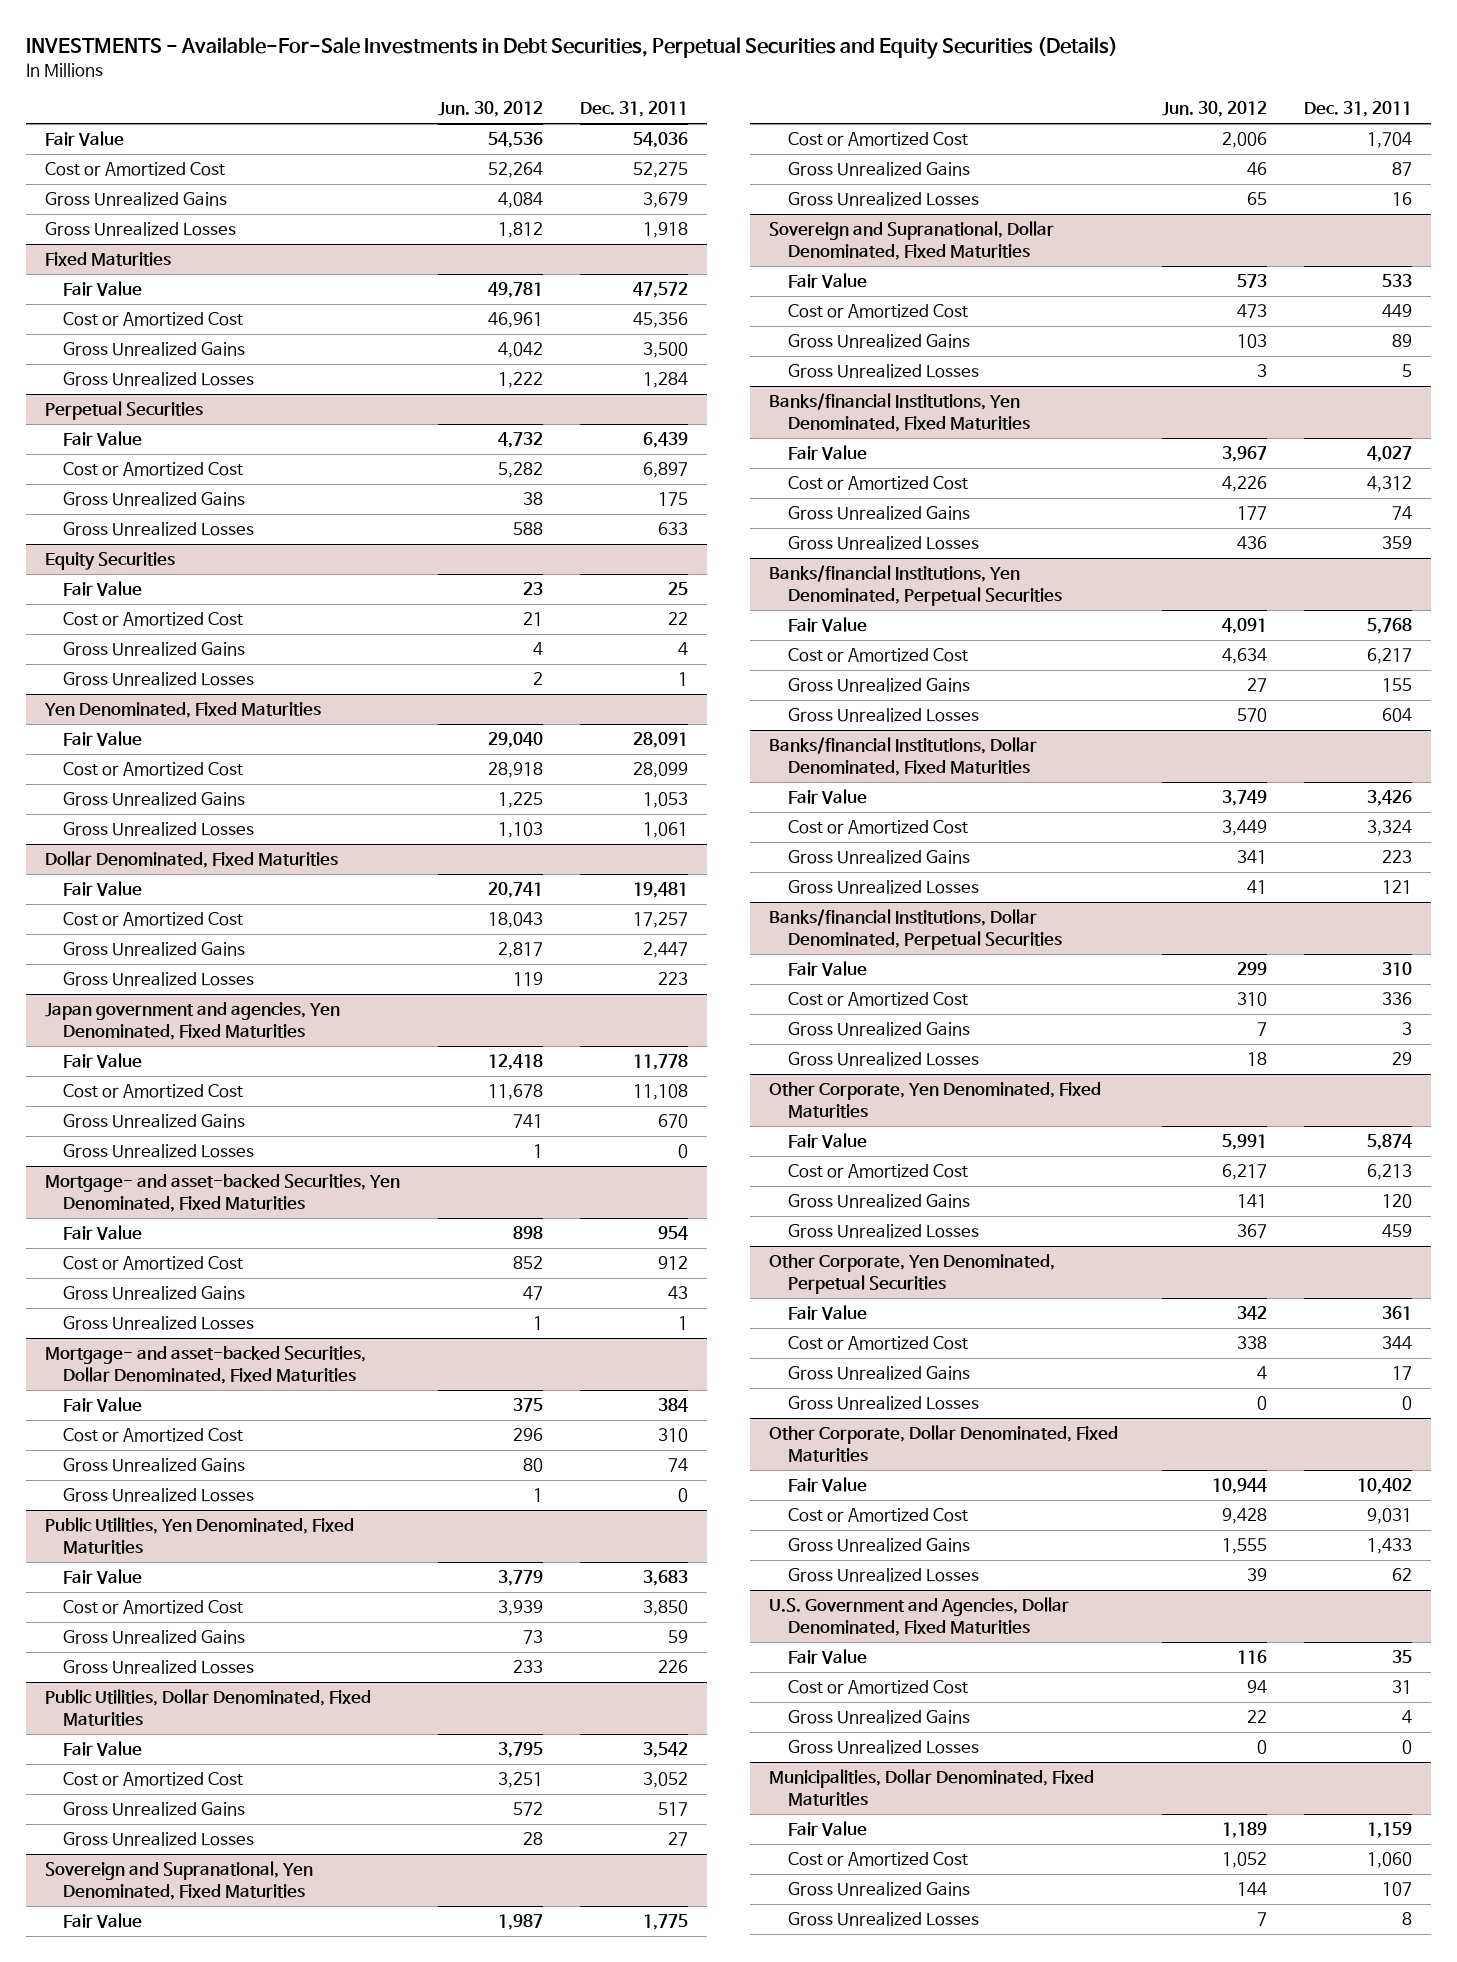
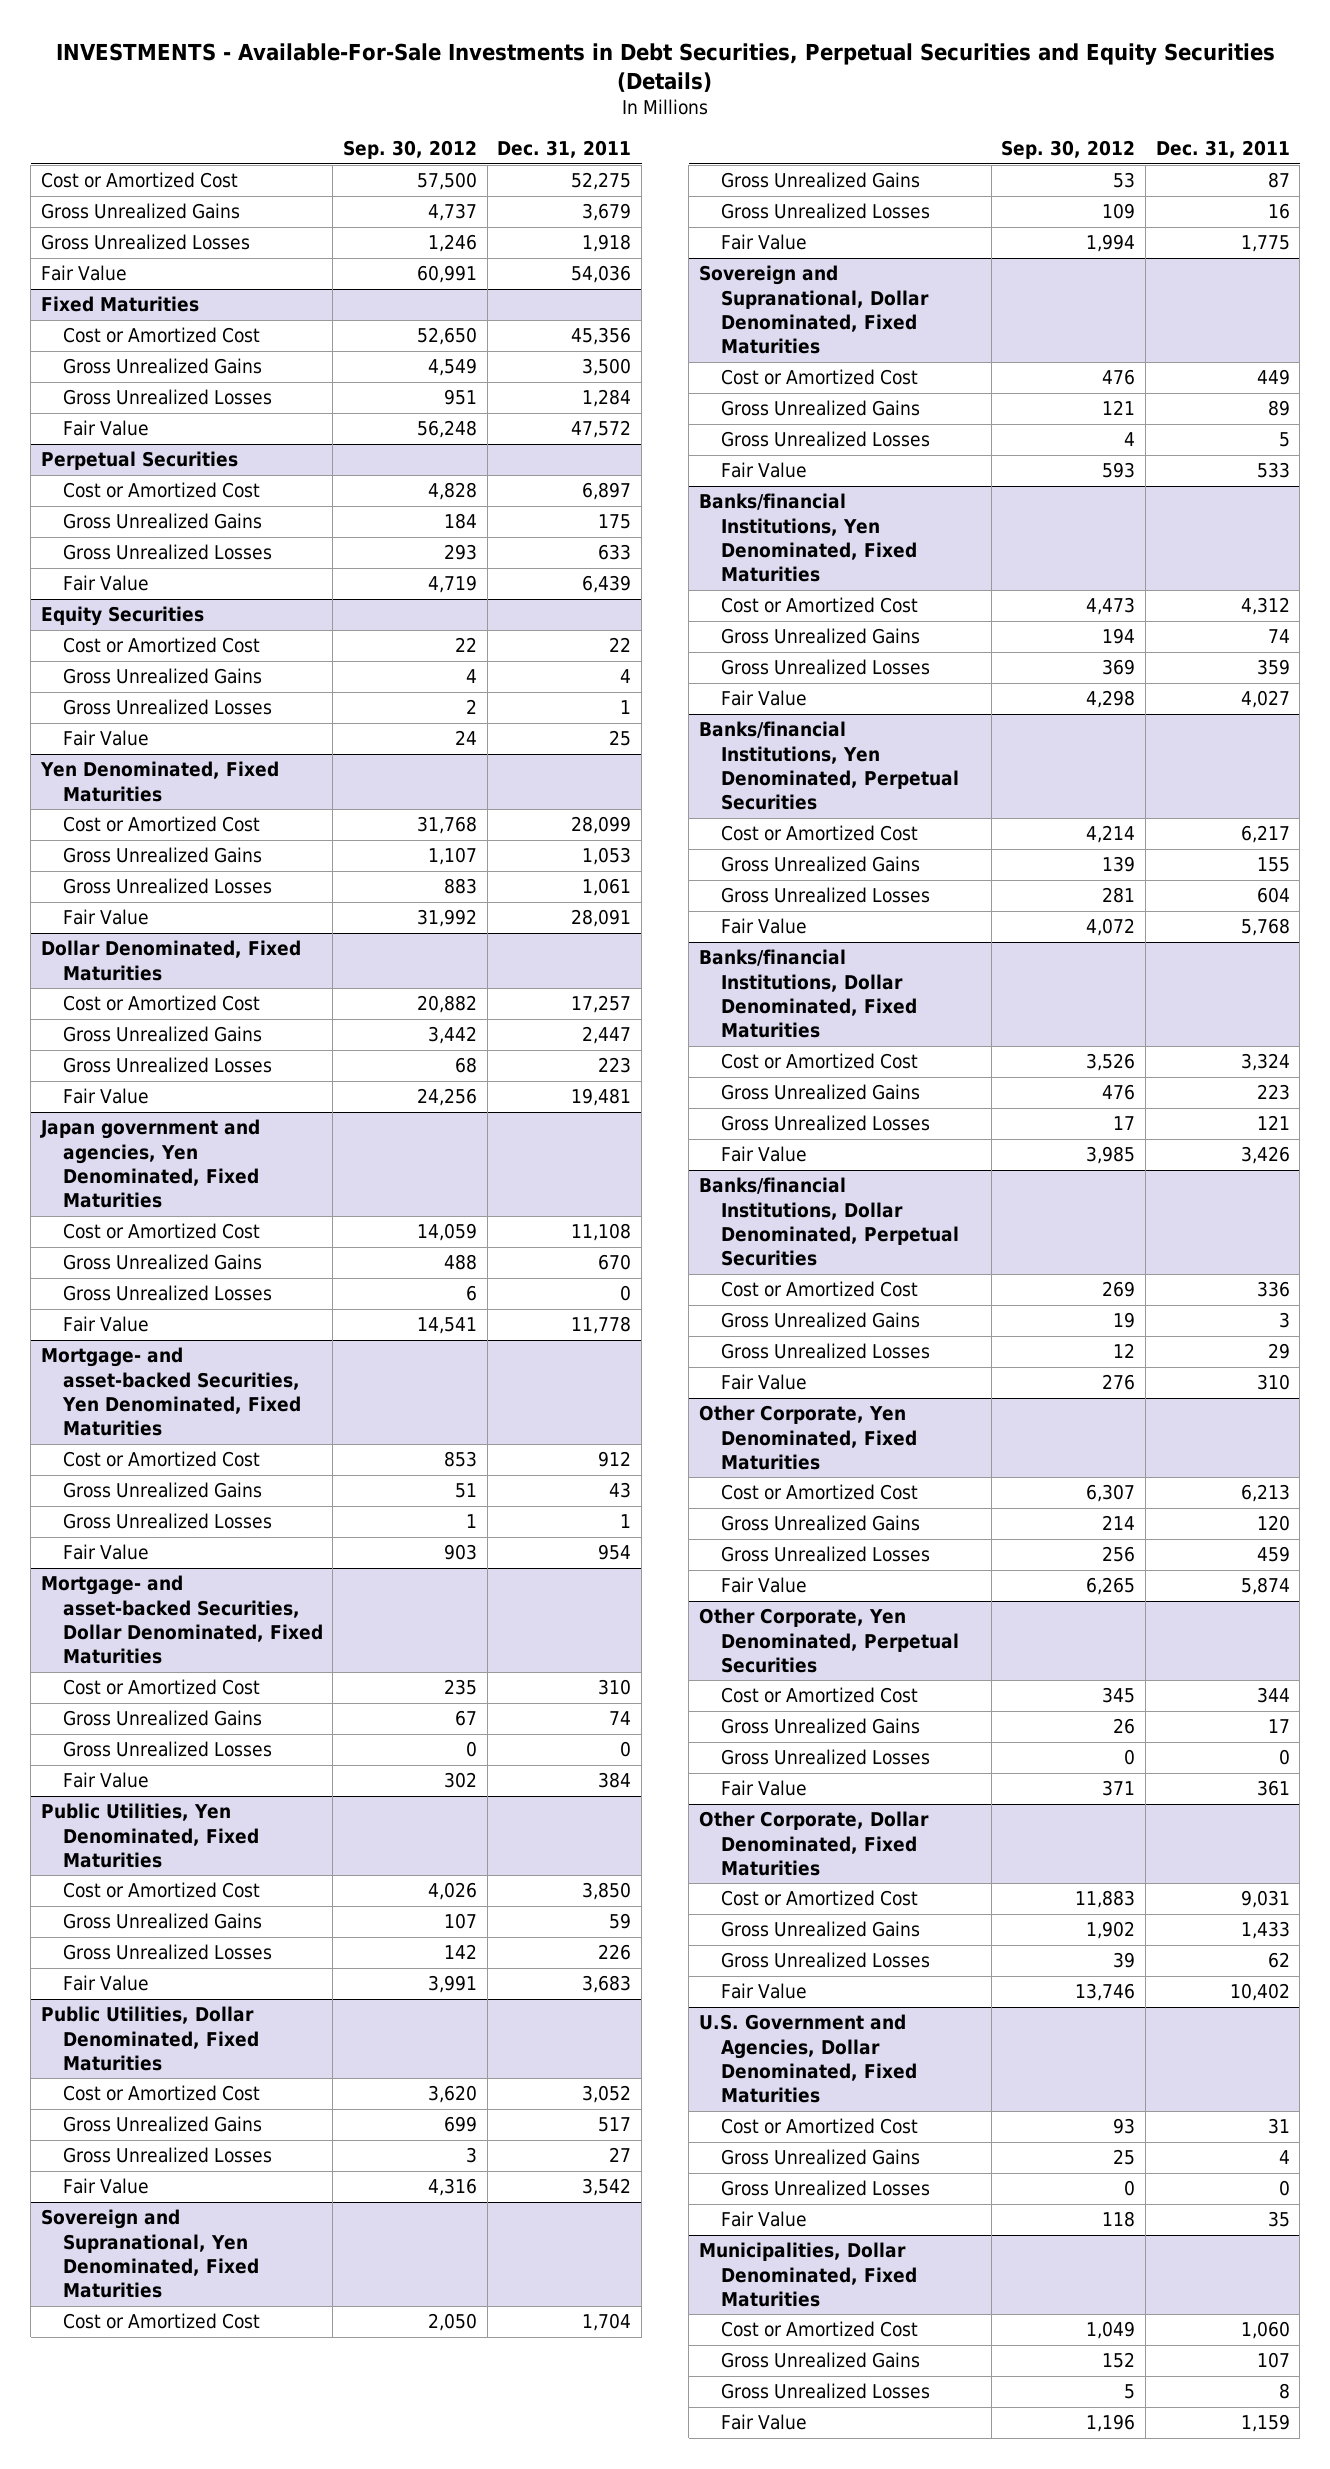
[437,101,543,118] Jun. 30, 2012 -> none
none -> [343,140,478,160] Sep. 30, 2012
[44,131,124,147] Fair Value -> [40,265,127,282] Fair Value
[63,281,143,297] Fair Value -> [62,420,149,437] Fair Value
[63,431,143,447] Fair Value -> [62,575,149,592] Fair Value
[63,581,143,597] Fair Value -> [62,730,149,747] Fair Value
[63,731,143,747] Fair Value -> [62,909,149,926] Fair Value
[63,881,143,897] Fair Value -> [62,1088,149,1105] Fair Value
[63,1053,143,1069] Fair Value -> [62,1316,149,1333] Fair Value
[63,1225,143,1241] Fair Value -> [62,1544,149,1561] Fair Value
[63,1397,143,1413] Fair Value -> [62,1772,149,1789] Fair Value
[63,1569,143,1585] Fair Value -> [62,1975,149,1992] Fair Value
[63,1741,143,1757] Fair Value -> [62,2178,149,2195] Fair Value
[63,1913,143,1929] Fair Value -> [720,234,807,251] Fair Value
[787,273,867,289] Fair Value -> [720,462,807,479] Fair Value
[787,445,867,461] Fair Value -> [720,690,807,707] Fair Value
[787,617,867,633] Fair Value -> [720,918,807,935] Fair Value
[787,789,867,805] Fair Value -> [720,1146,807,1163] Fair Value
[787,961,867,977] Fair Value -> [720,1374,807,1391] Fair Value
[787,1133,867,1149] Fair Value -> [720,1577,807,1594] Fair Value
[787,1305,867,1321] Fair Value -> [720,1780,807,1797] Fair Value
[787,1477,867,1493] Fair Value -> [720,1983,807,2000] Fair Value
[787,1649,867,1665] Fair Value -> [720,2211,807,2228] Fair Value
[787,1821,867,1837] Fair Value -> [720,2414,807,2431] Fair Value

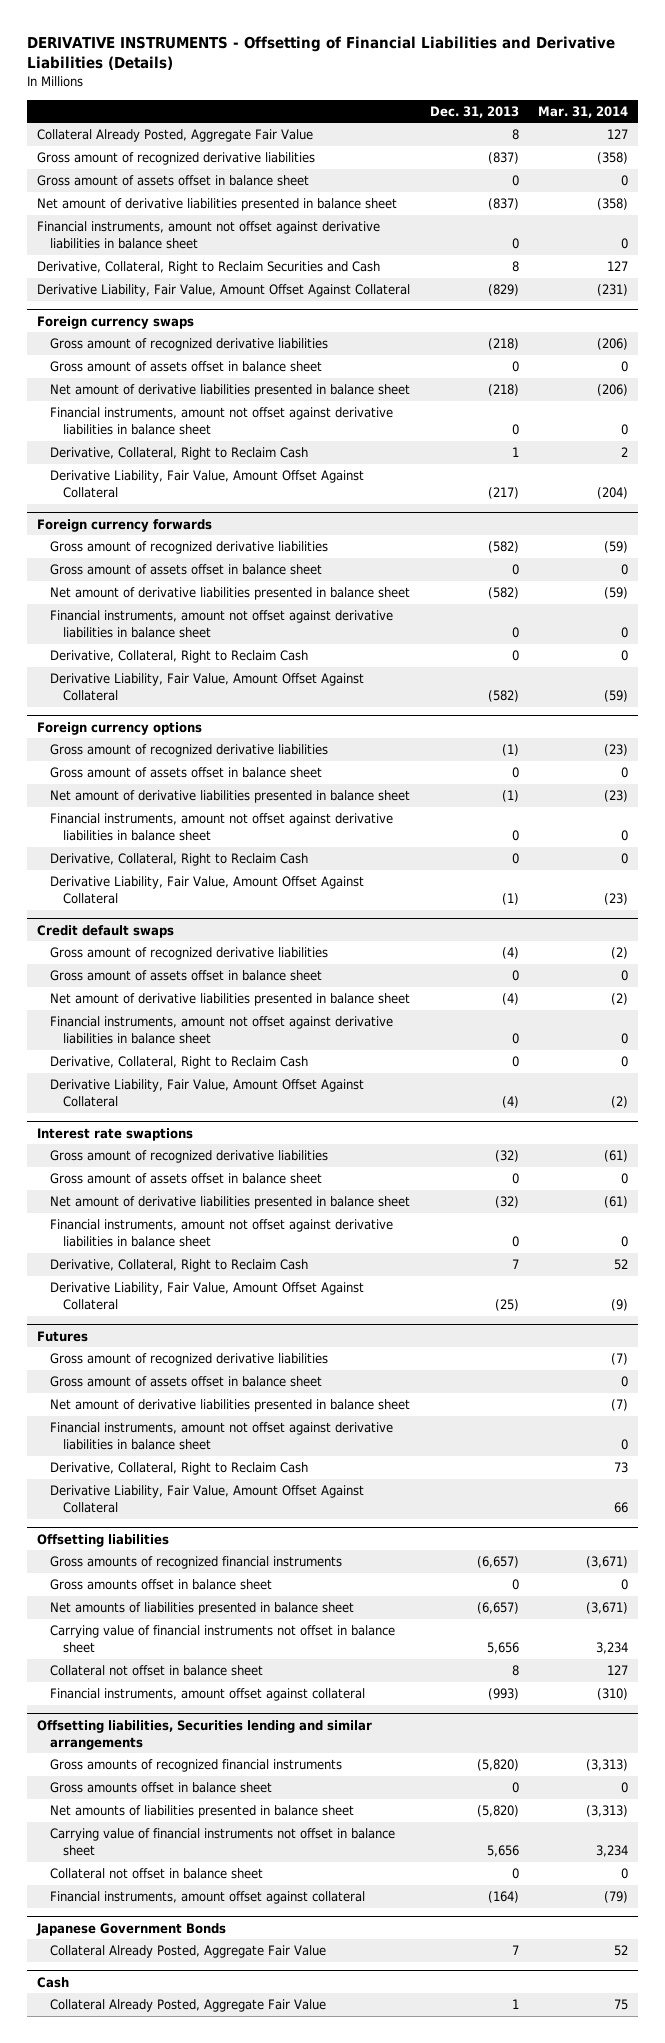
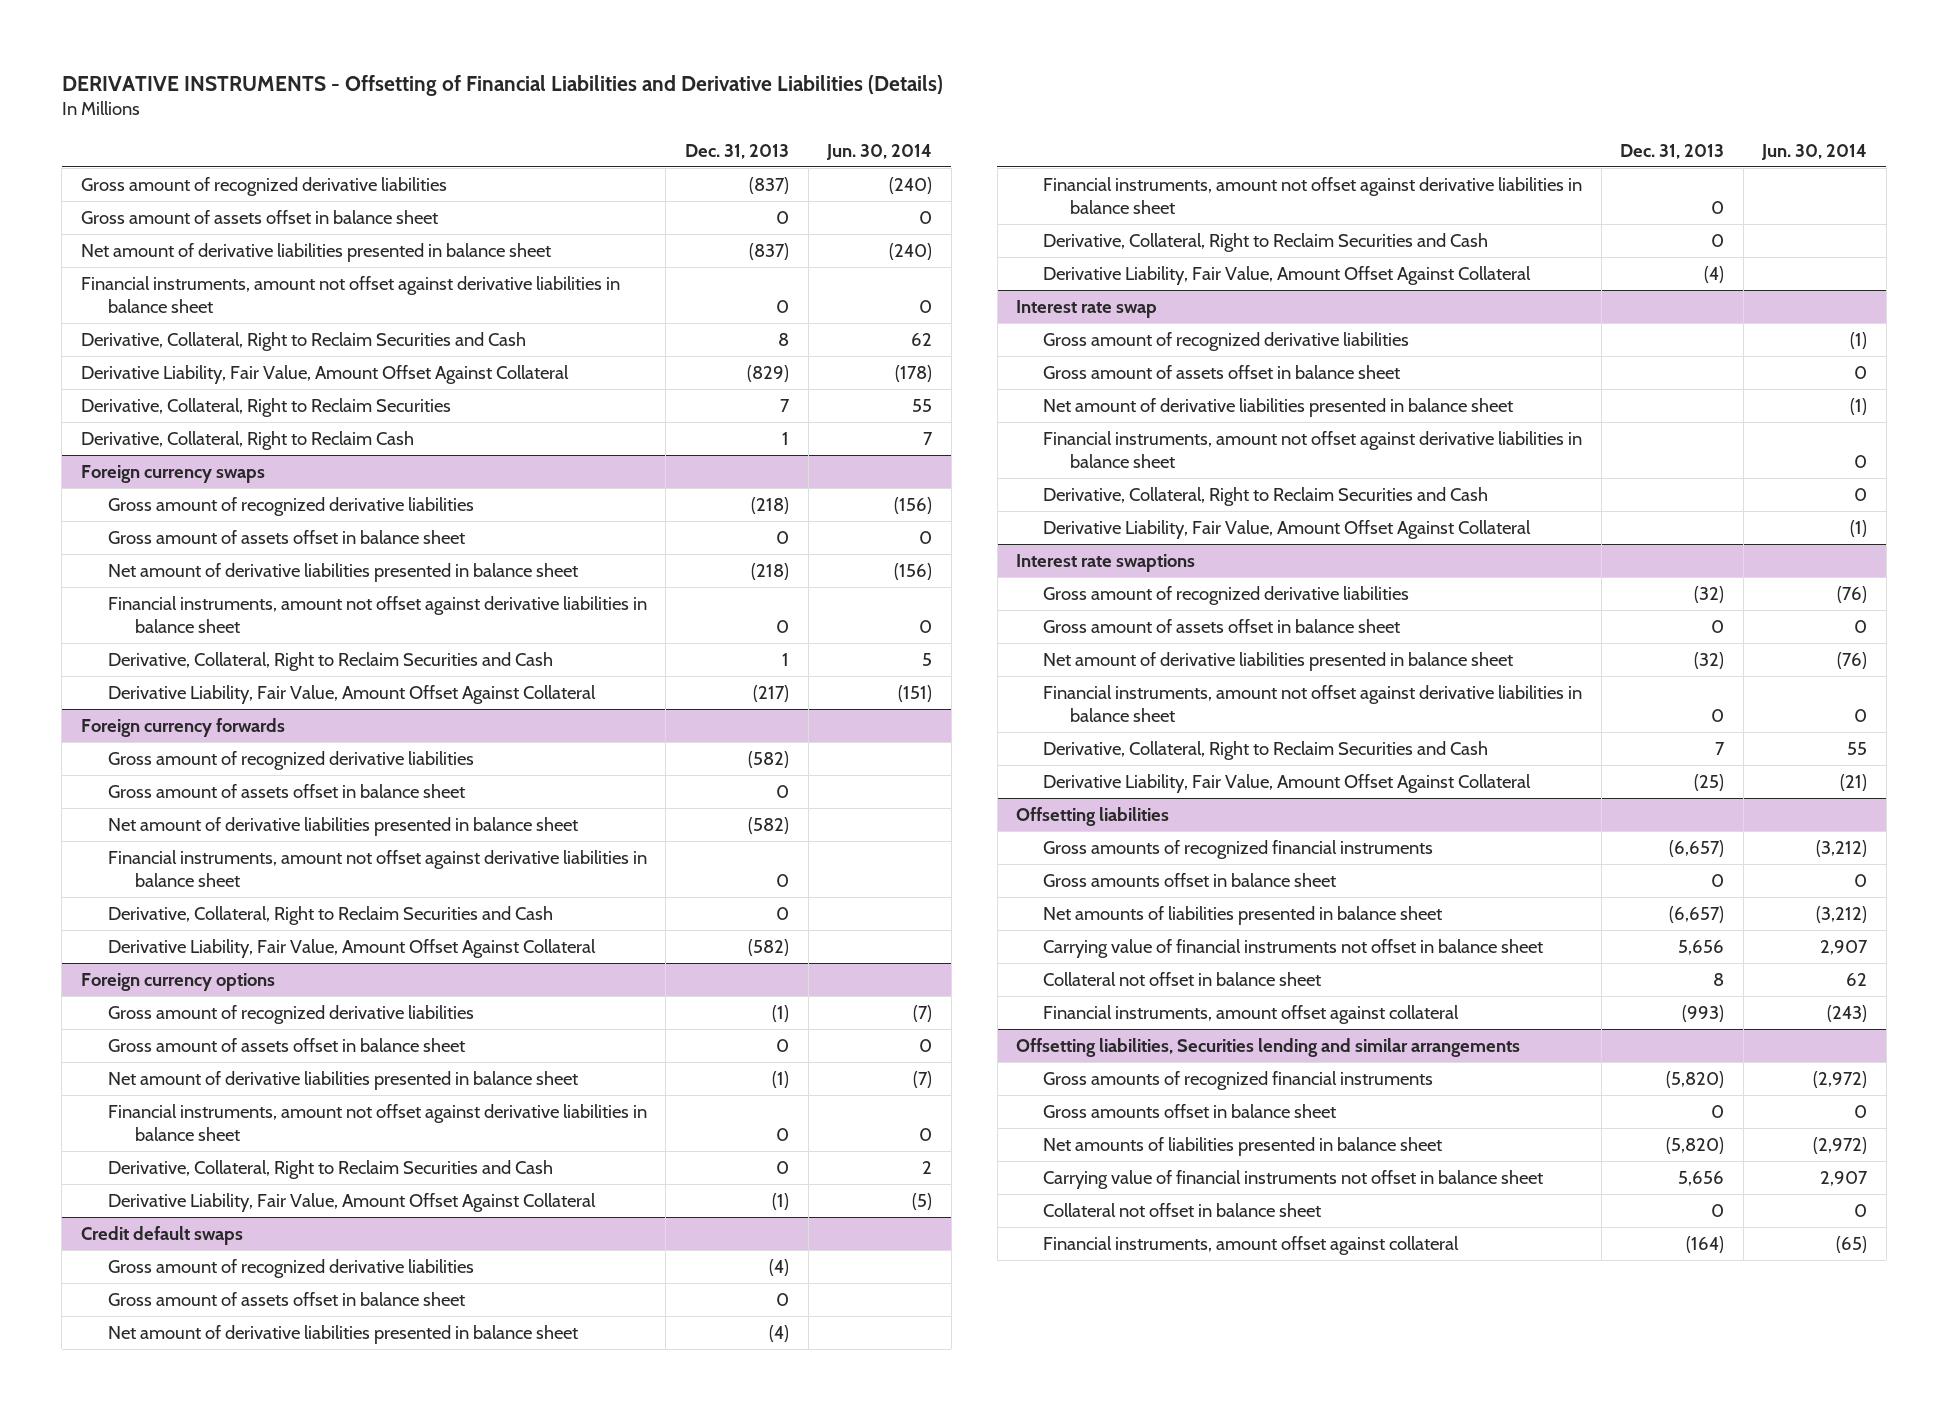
[537,105,628,118] Mar. 31, 2014 -> none
none -> [826,143,933,160] Jun. 30, 2014
[37,129,314,143] Collateral Already Posted, Aggregate Fair Value -> none
none -> [81,397,452,417] Derivative, Collateral, Right to Reclaim Securities
none -> [81,430,415,450] Derivative, Collateral, Right to Reclaim Cash
[50,447,309,461] Derivative, Collateral, Right to Reclaim Cash -> [107,651,553,671] Derivative, Collateral, Right to Reclaim Securities and Cash
[50,650,309,664] Derivative, Collateral, Right to Reclaim Cash -> [107,905,553,925] Derivative, Collateral, Right to Reclaim Securities and Cash
[50,853,309,867] Derivative, Collateral, Right to Reclaim Cash -> [107,1159,553,1179] Derivative, Collateral, Right to Reclaim Securities and Cash
[50,1056,309,1070] Derivative, Collateral, Right to Reclaim Cash -> [1043,232,1489,252] Derivative, Collateral, Right to Reclaim Securities and Cash
none -> [1016,299,1158,318] Interest rate swap
none -> [1043,331,1410,351] Gross amount of recognized derivative liabilities
none -> [1043,364,1401,379] Gross amount of assets offset in balance sheet
none -> [1043,397,1514,417] Net amount of derivative liabilities presented in balance sheet
none -> [1043,430,1583,468] Financial instruments, amount not offset against derivative liabilities in balance sheet
none -> [1043,486,1489,506] Derivative, Collateral, Right to Reclaim Securities and Cash
none -> [1043,519,1532,539] Derivative Liability, Fair Value, Amount Offset Against Collateral
[50,1259,309,1273] Derivative, Collateral, Right to Reclaim Cash -> [1043,740,1489,760] Derivative, Collateral, Right to Reclaim Securities and Cash
[37,1330,89,1342] Futures -> none
[50,1353,329,1367] Gross amount of recognized derivative liabilities -> none
[50,1376,323,1388] Gross amount of assets offset in balance sheet -> none
[50,1399,411,1413] Net amount of derivative liabilities presented in balance sheet -> none
[50,1422,394,1451] Financial instruments, amount not offset against derivative liabilities in balance sheet -> none
[50,1462,309,1476] Derivative, Collateral, Right to Reclaim Cash -> none
[50,1485,365,1514] Derivative Liability, Fair Value, Amount Offset Against Collateral -> none
[36,1922,227,1936] Japanese Government Bonds -> none
[50,1945,327,1959] Collateral Already Posted, Aggregate Fair Value -> none
[37,1976,70,1988] Cash -> none
[50,1999,327,2013] Collateral Already Posted, Aggregate Fair Value -> none

